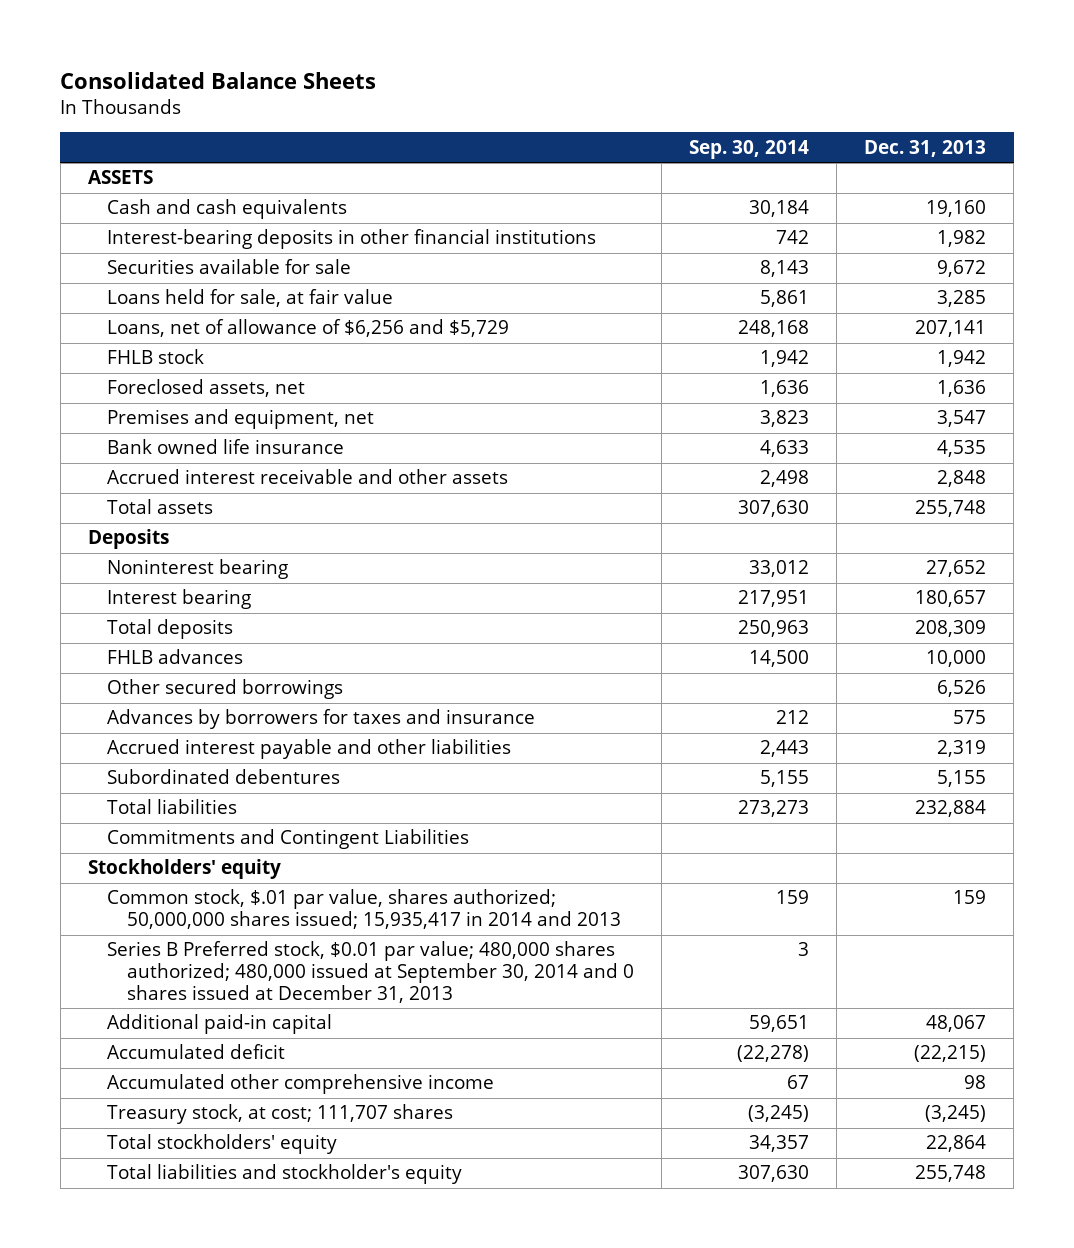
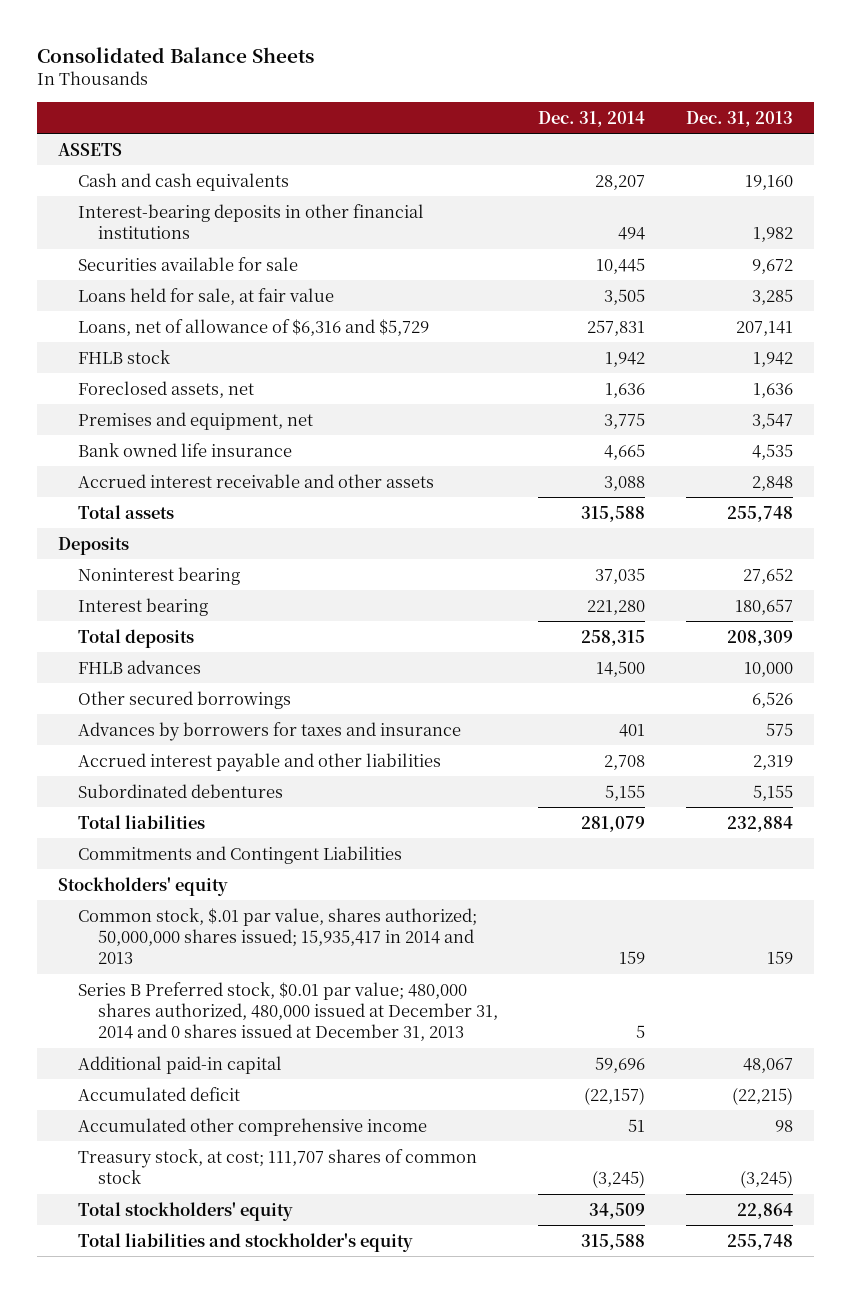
[689,139,810,159] Sep. 30, 2014 -> none
none -> [538,110,646,127] Dec. 31, 2014
[107,319,510,338] Loans, net of allowance of $6,256 and $5,729 -> [77,318,429,336] Loans, net of allowance of $6,316 and $5,729
[107,941,634,1004] Series B Preferred stock, $0.01 par value; 480,000 shares authorized; 480,000 issued at September 30, 2014 and 0 shares issued at December 31, 2013 -> [77,981,498,1042] Series B Preferred stock, $0.01 par value; 480,000 shares authorized, 480,000 issued at December 31, 2014 and 0 shares issued at December 31, 2013
[107,1104,454,1125] Treasury stock, at cost; 111,707 shares -> [77,1148,477,1184] Treasury stock, at cost; 111,707 shares of common stock

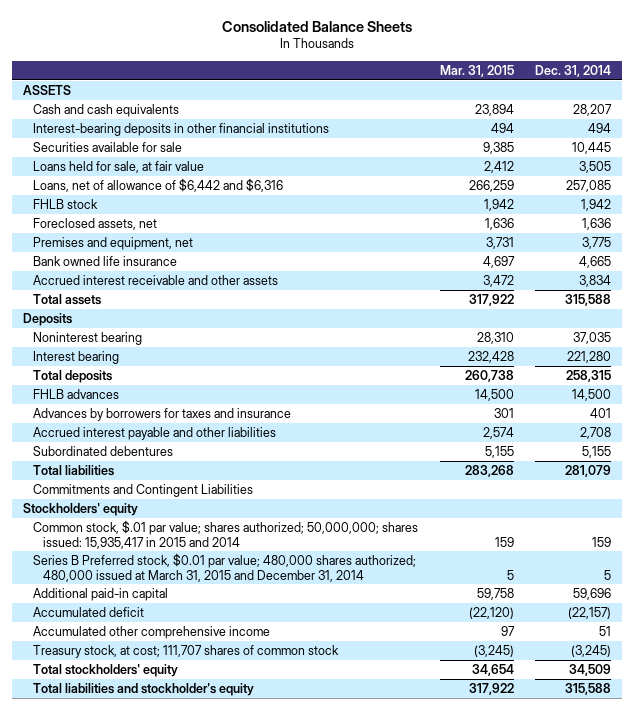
[686,110,794,127] Dec. 31, 2013 -> none
none -> [439,64,514,77] Mar. 31, 2015
[77,318,429,336] Loans, net of allowance of $6,316 and $5,729 -> [33,177,284,192] Loans, net of allowance of $6,442 and $6,316
[587,319,646,336] 257,831 -> [566,179,612,192] 257,085
[604,475,646,491] 3,088 -> [579,274,612,287] 3,834
[77,690,291,709] Other secured borrowings -> none
[77,907,477,965] Common stock, $.01 par value, shares authorized; 50,000,000 shares issued; 15,935,417 in 2014 and 2013 -> [33,519,419,549] Common stock, $.01 par value; shares authorized; 50,000,000; shares issued: 15,935,417 in 2015 and 2014
[77,981,498,1042] Series B Preferred stock, $0.01 par value; 480,000 shares authorized, 480,000 issued at December 31, 2014 and 0 shares issued at December 31, 2013 -> [33,552,417,582] Series B Preferred stock, $0.01 par value; 480,000 shares authorized; 480,000 issued at March 31, 2015 and December 31, 2014

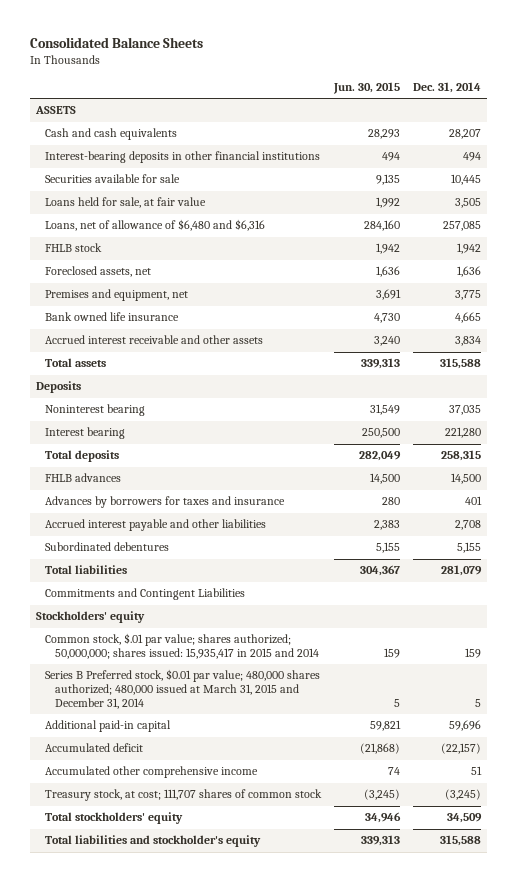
[439,64,514,77] Mar. 31, 2015 -> none
none -> [333,81,401,94] Jun. 30, 2015
[33,177,284,192] Loans, net of allowance of $6,442 and $6,316 -> [45,219,266,232] Loans, net of allowance of $6,480 and $6,316

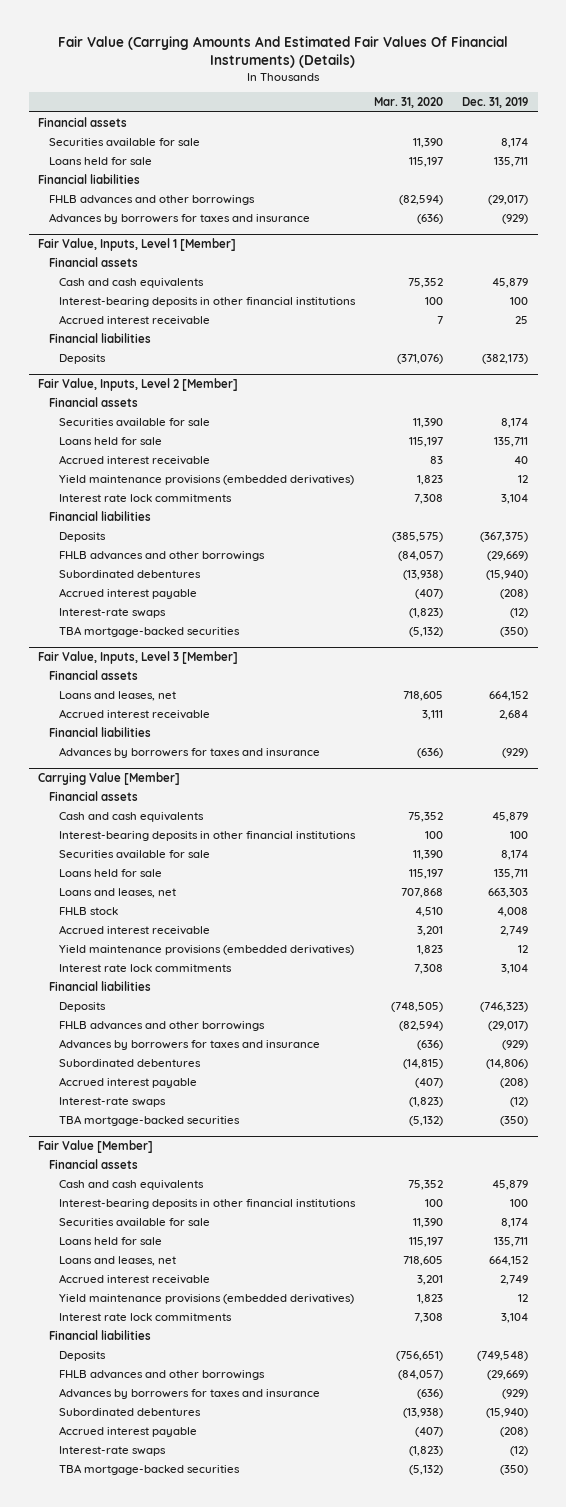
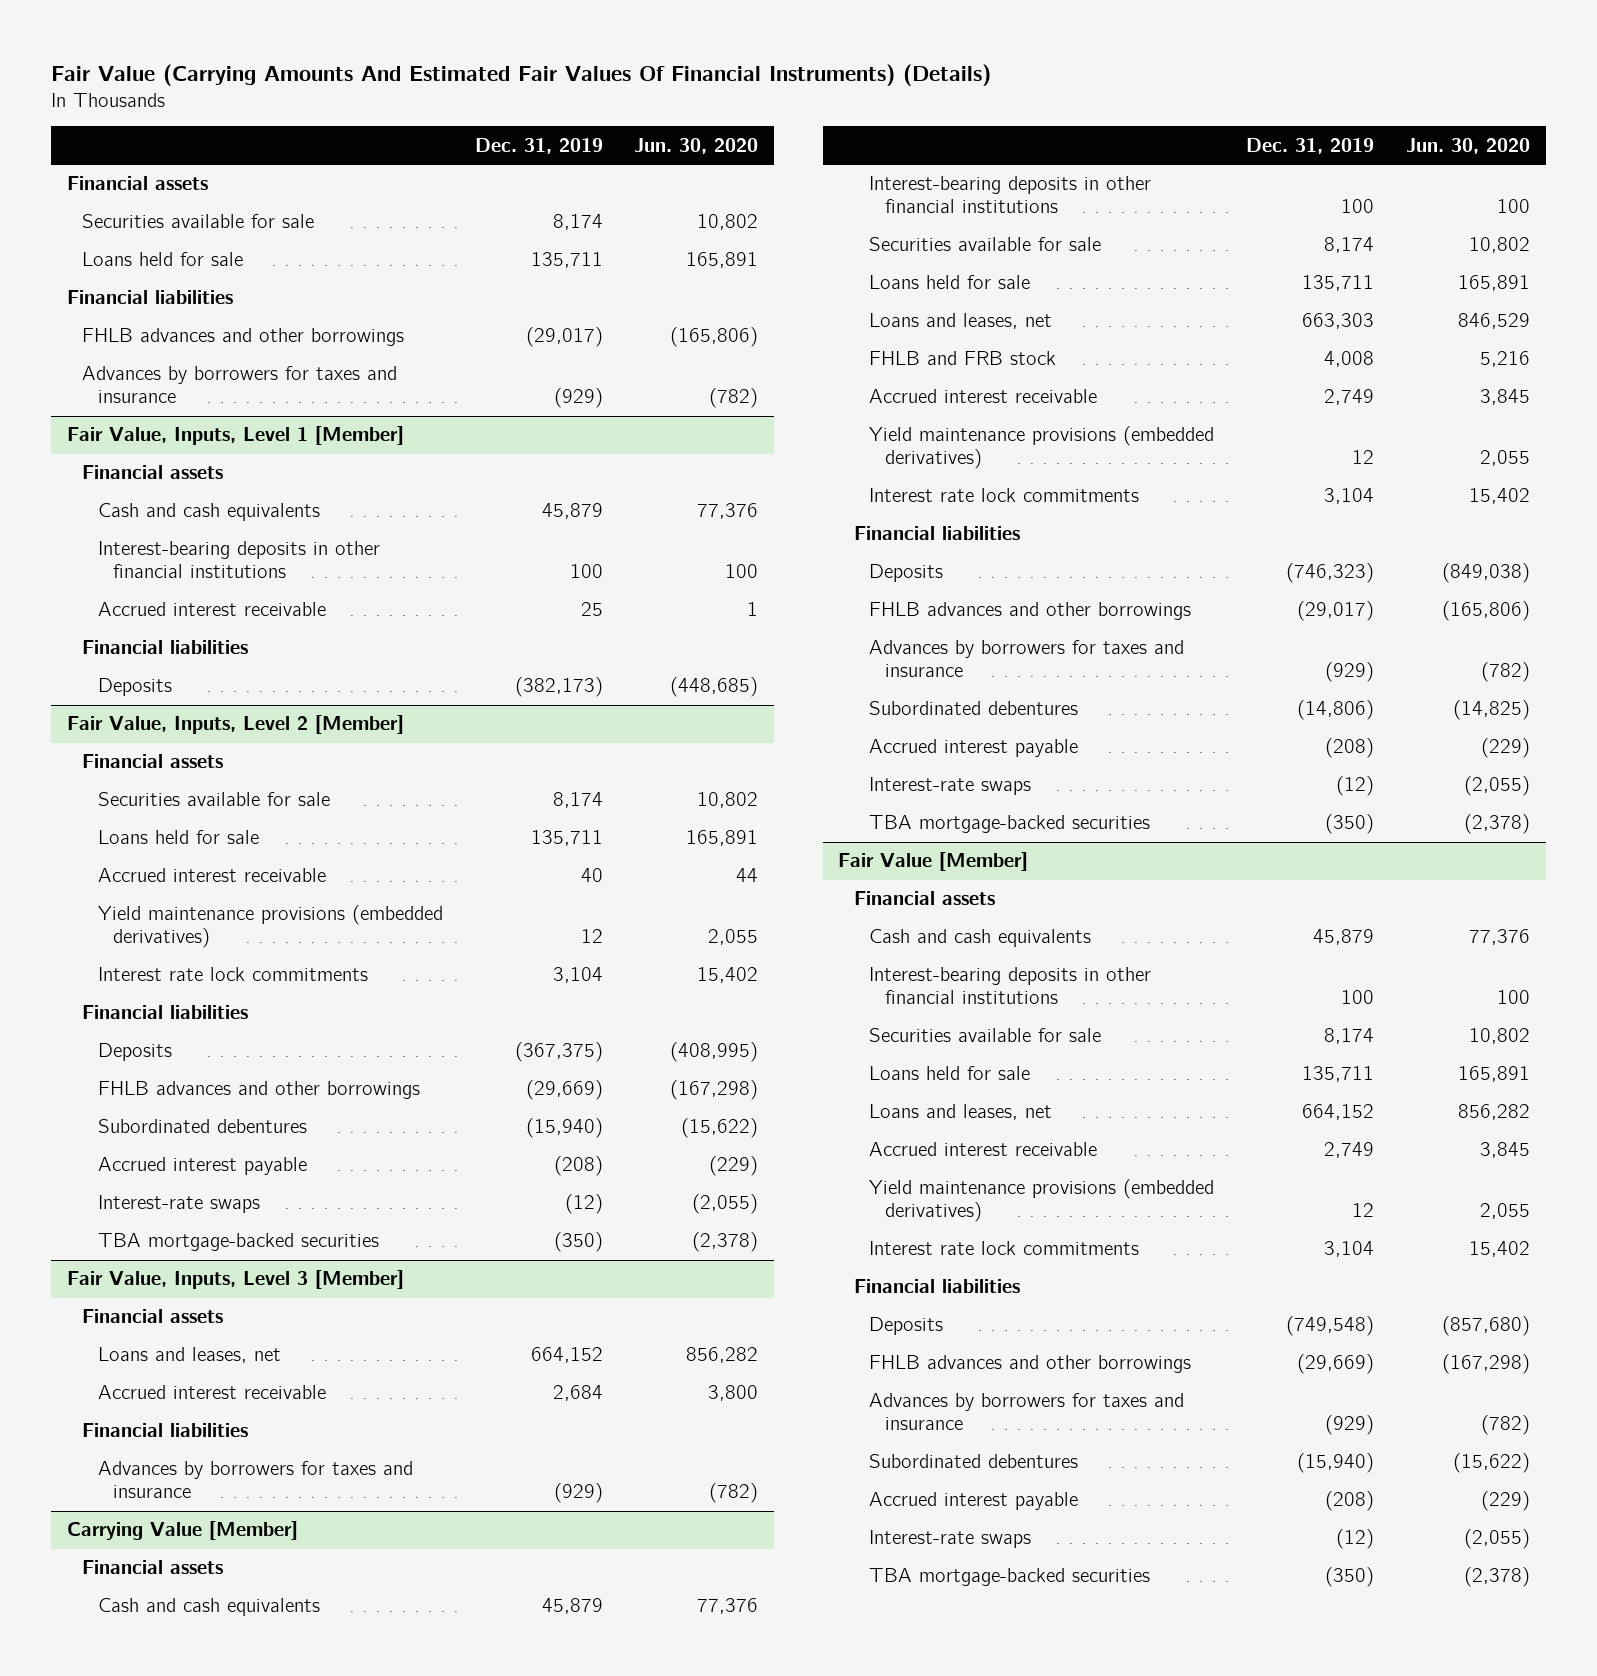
[374,97,444,109] Mar. 31, 2020 -> none
none -> [634,137,759,154] Jun. 30, 2020
[59,906,119,915] FHLB stock -> [869,351,1057,366] FHLB and FRB stock

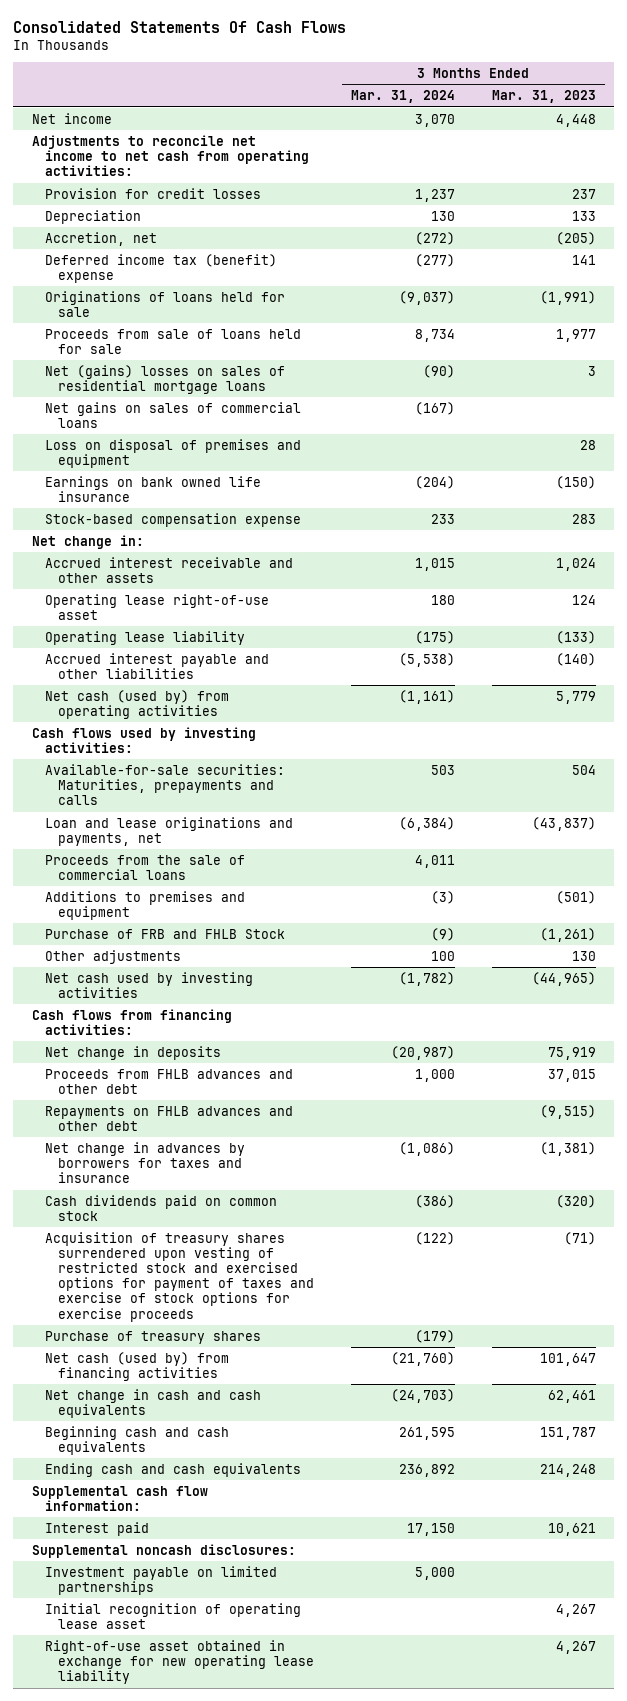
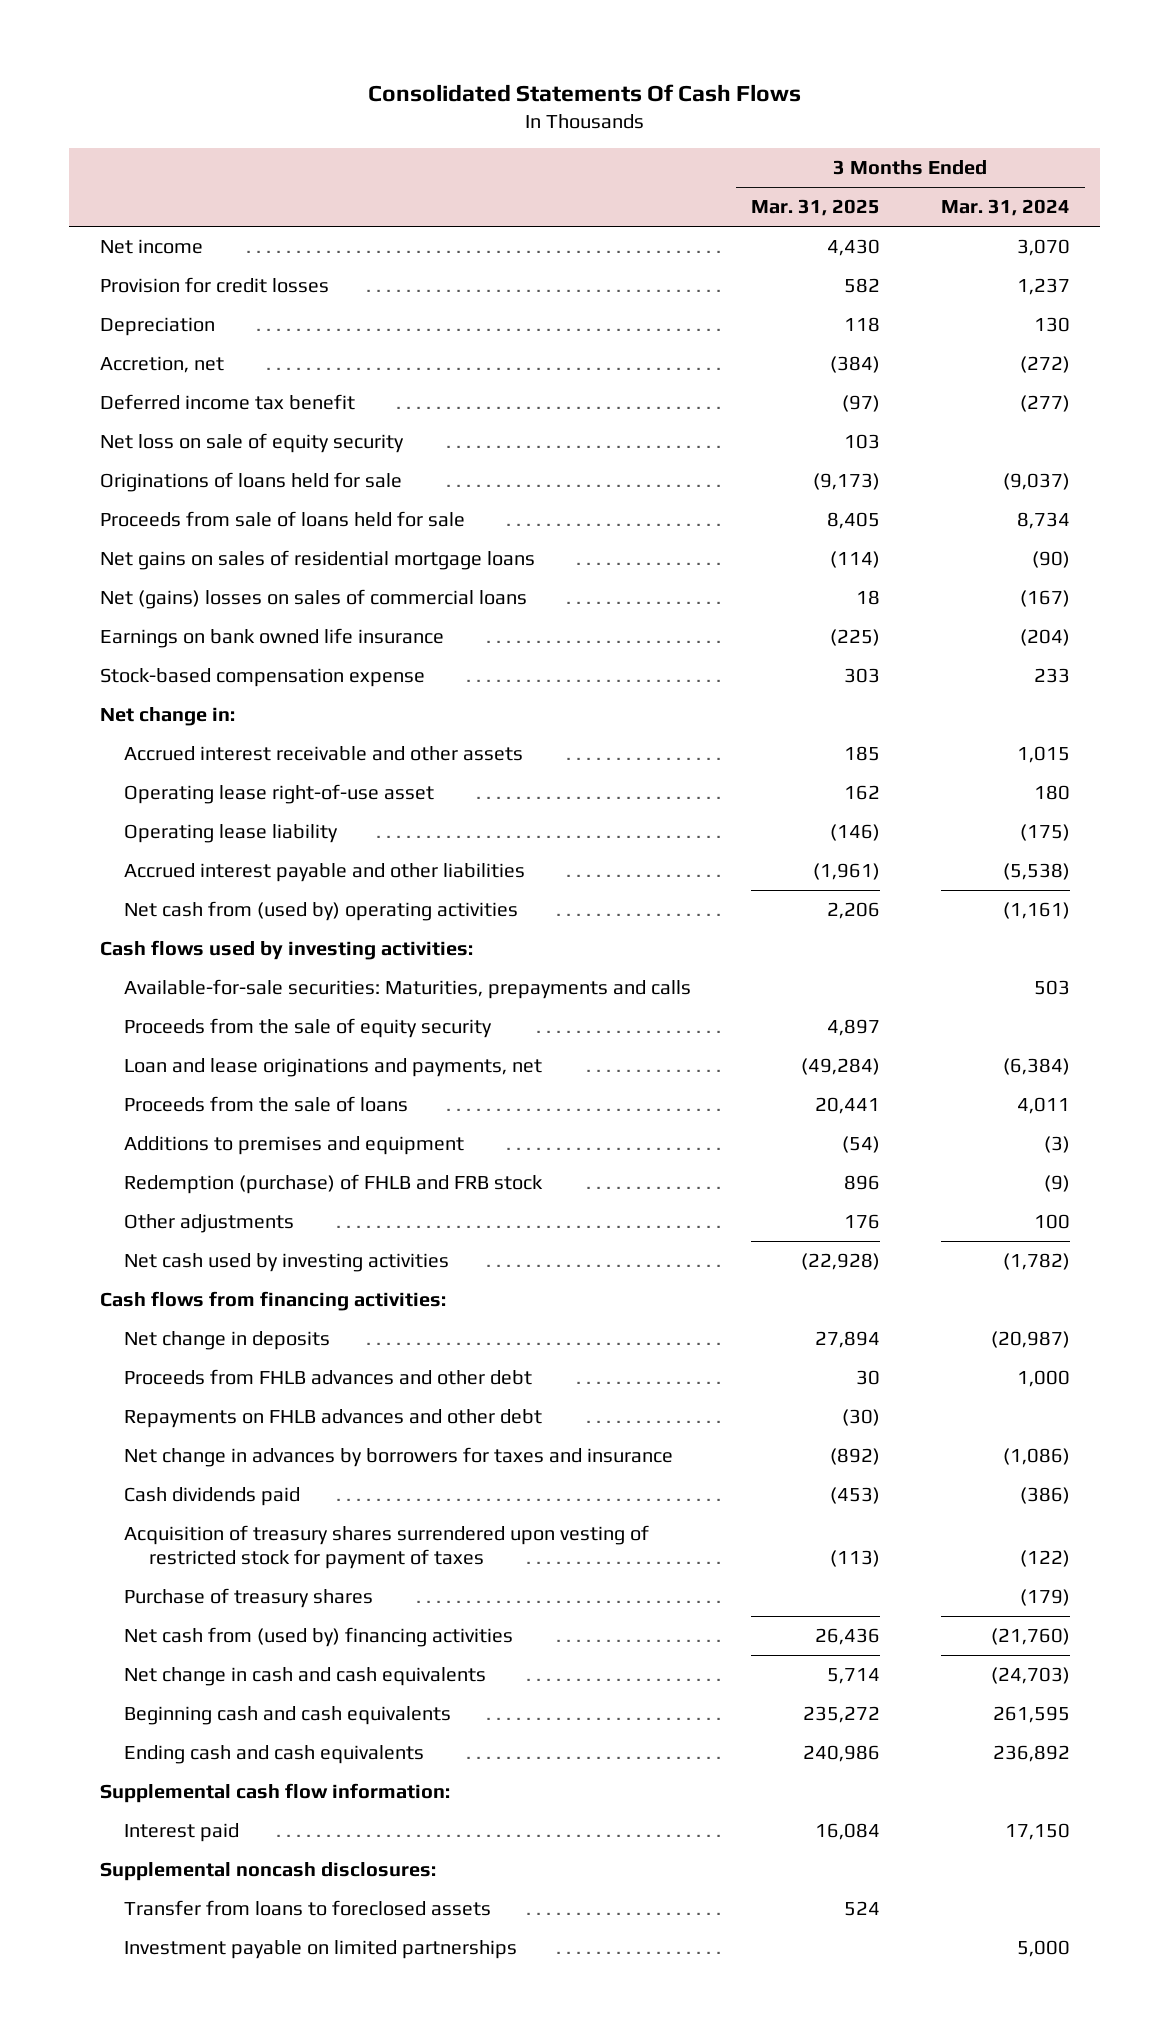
[491,90,596,104] Mar. 31, 2023 -> none
none -> [751,199,881,217] Mar. 31, 2025
[31,134,309,177] Adjustments to reconcile net income to net cash from operating activities: -> none
[44,253,277,283] Deferred income tax (benefit) expense -> [99,394,355,411] Deferred income tax benefit
none -> [99,433,404,454] Net loss on sale of equity security
[44,438,301,468] Loss on disposal of premises and equipment -> none
[44,364,285,394] Net (gains) losses on sales of residential mortgage loans -> [99,550,535,571] Net gains on sales of residential mortgage loans
[44,401,301,428] Net gains on sales of commercial loans -> [99,589,527,610] Net (gains) losses on sales of commercial loans
[44,689,229,719] Net cash (used by) from operating activities -> [124,901,519,922] Net cash from (used by) operating activities
none -> [124,1018,493,1039] Proceeds from the sale of equity security
[44,854,245,880] Proceeds from the sale of commercial loans -> [124,1096,409,1113] Proceeds from the sale of loans
[44,928,285,939] Purchase of FRB and FHLB Stock -> [124,1174,544,1195] Redemption (purchase) of FHLB and FRB stock
[44,1194,277,1221] Cash dividends paid on common stock -> [124,1487,301,1507] Cash dividends paid
[44,1231,314,1322] Acquisition of treasury shares surrendered upon vesting of restricted stock and exercised options for payment of taxes and exercise of stock options for exercise proceeds -> [124,1525,650,1570] Acquisition of treasury shares surrendered upon vesting of restricted stock for payment of taxes
[44,1351,229,1381] Net cash (used by) from financing activities -> [124,1627,514,1648] Net cash from (used by) financing activities
none -> [124,1900,492,1917] Transfer from loans to foreclosed assets
[44,1602,301,1629] Initial recognition of operating lease asset -> none
[44,1639,314,1685] Right-of-use asset obtained in exchange for new operating lease liability -> none

